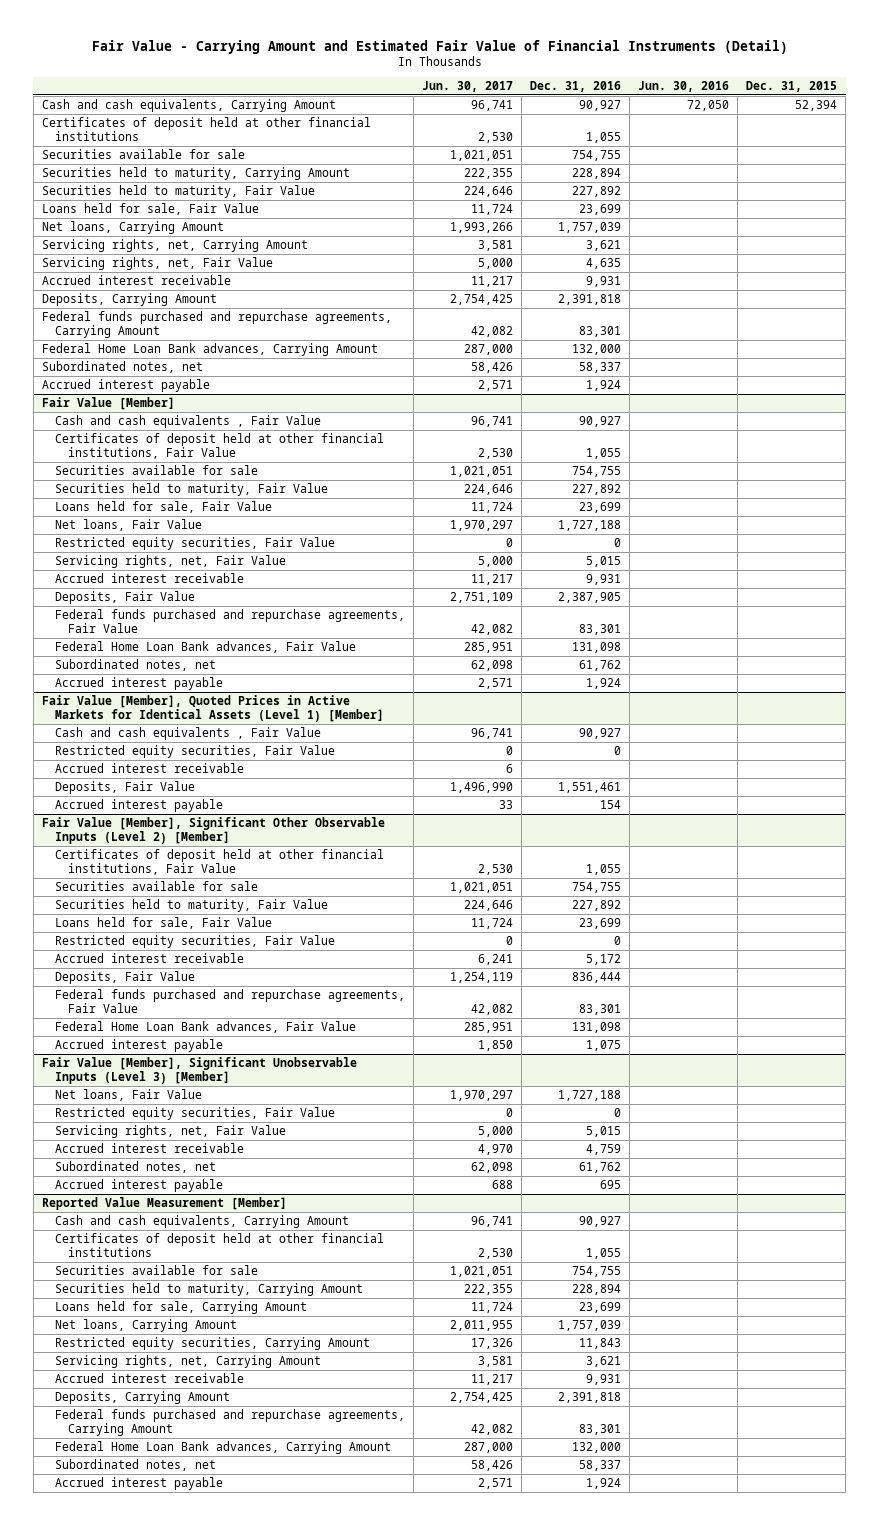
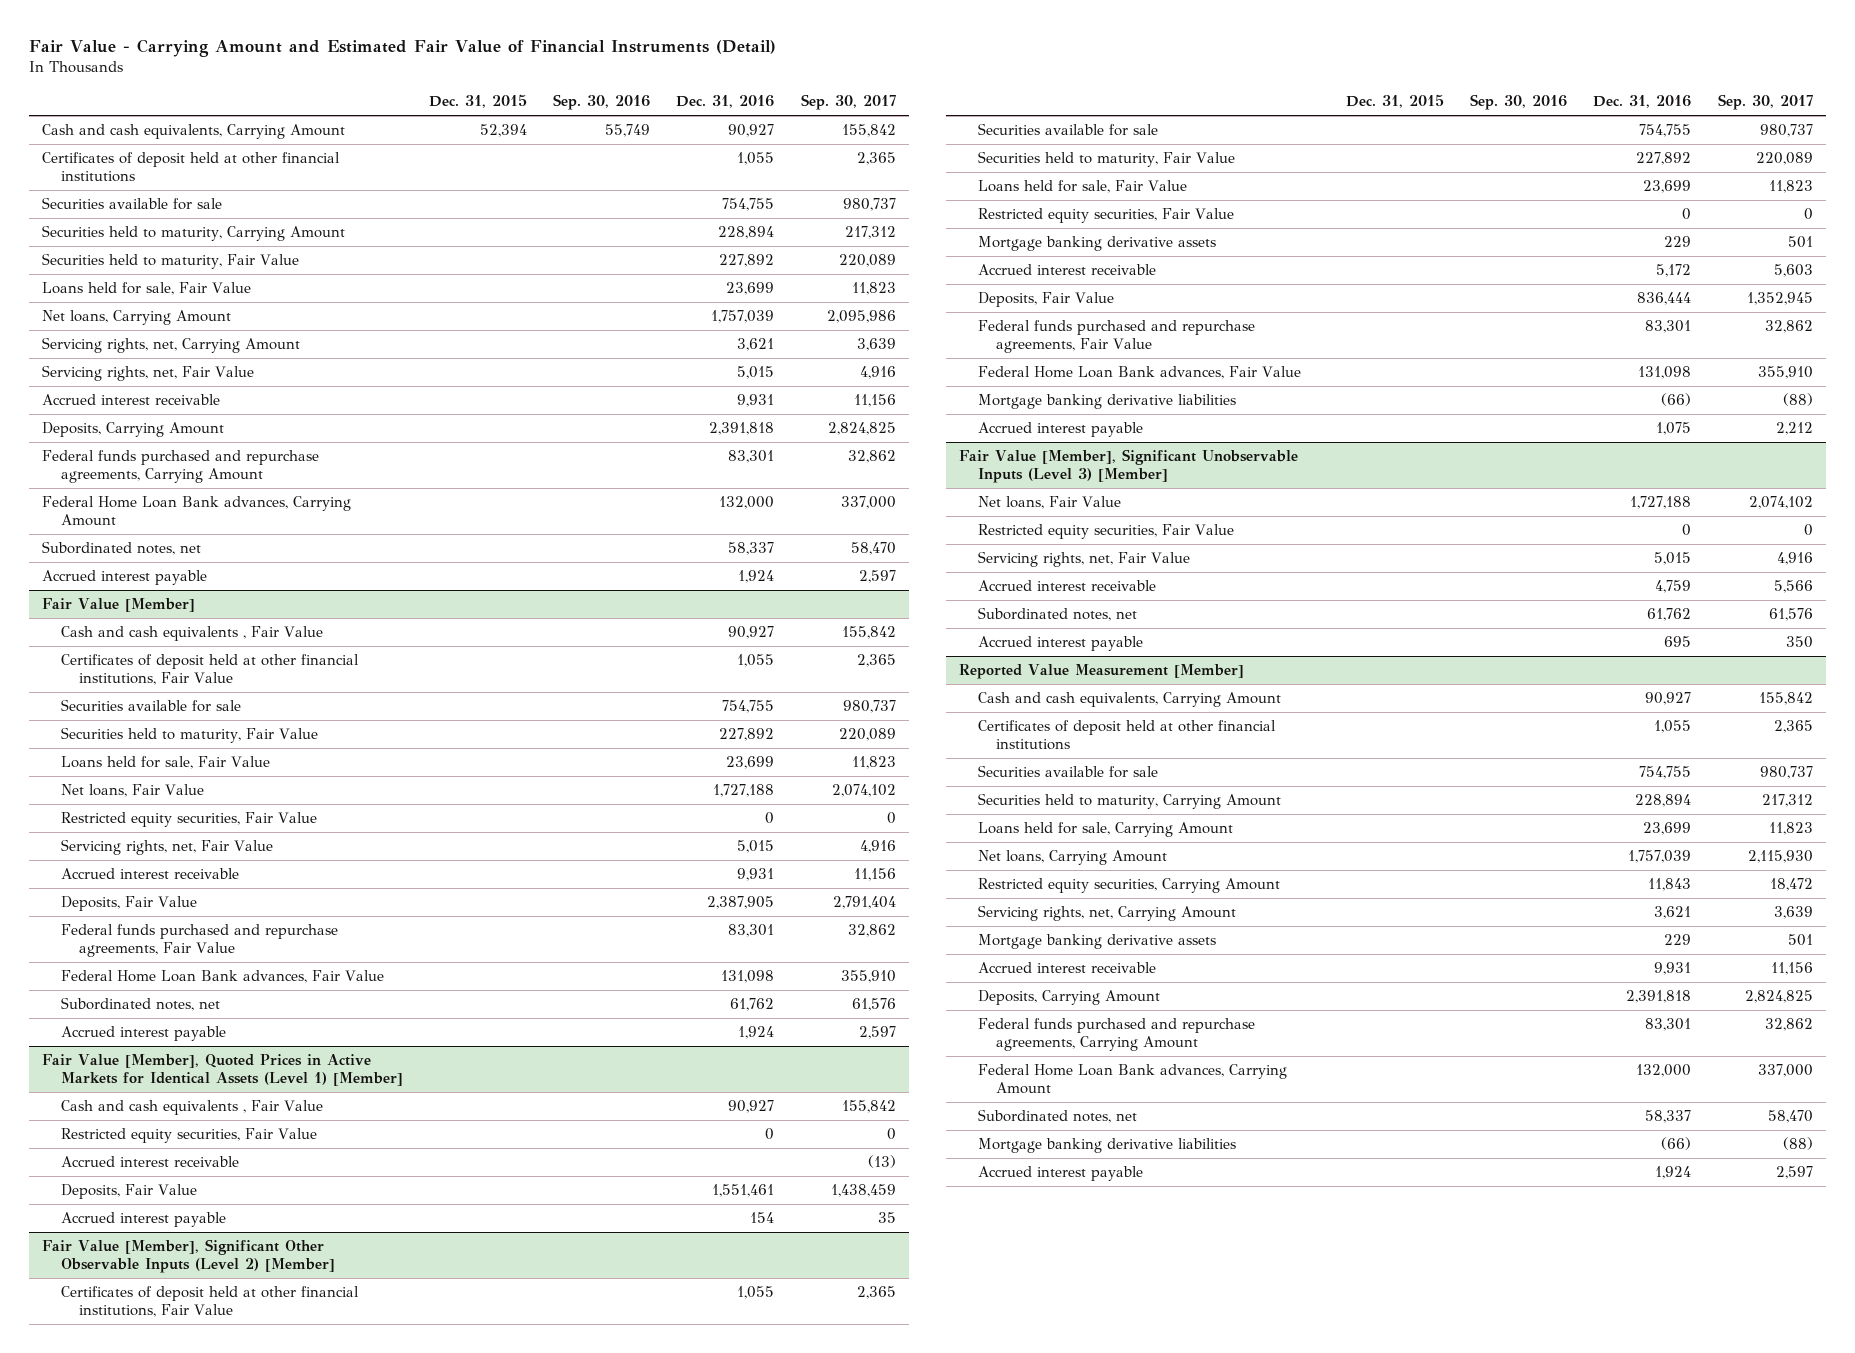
[422,81,514,93] Jun. 30, 2017 -> none
[638,81,730,93] Jun. 30, 2016 -> none
none -> [553,94,651,111] Sep. 30, 2016
none -> [800,94,896,111] Sep. 30, 2017
[586,258,622,270] 4,635 -> [737,366,775,380] 5,015
none -> [977,236,1216,252] Mortgage banking derivative assets
none -> [977,394,1236,410] Mortgage banking derivative liabilities
none -> [977,934,1216,950] Mortgage banking derivative assets
none -> [977,1138,1236,1154] Mortgage banking derivative liabilities

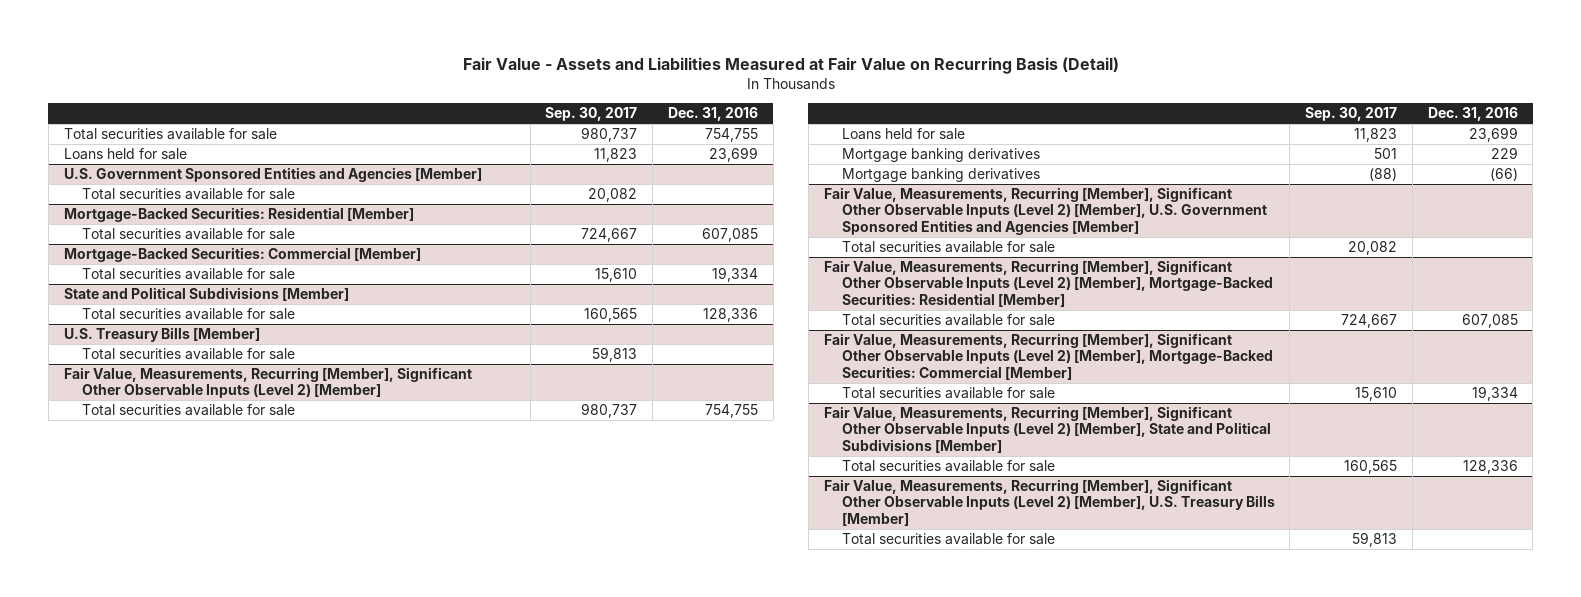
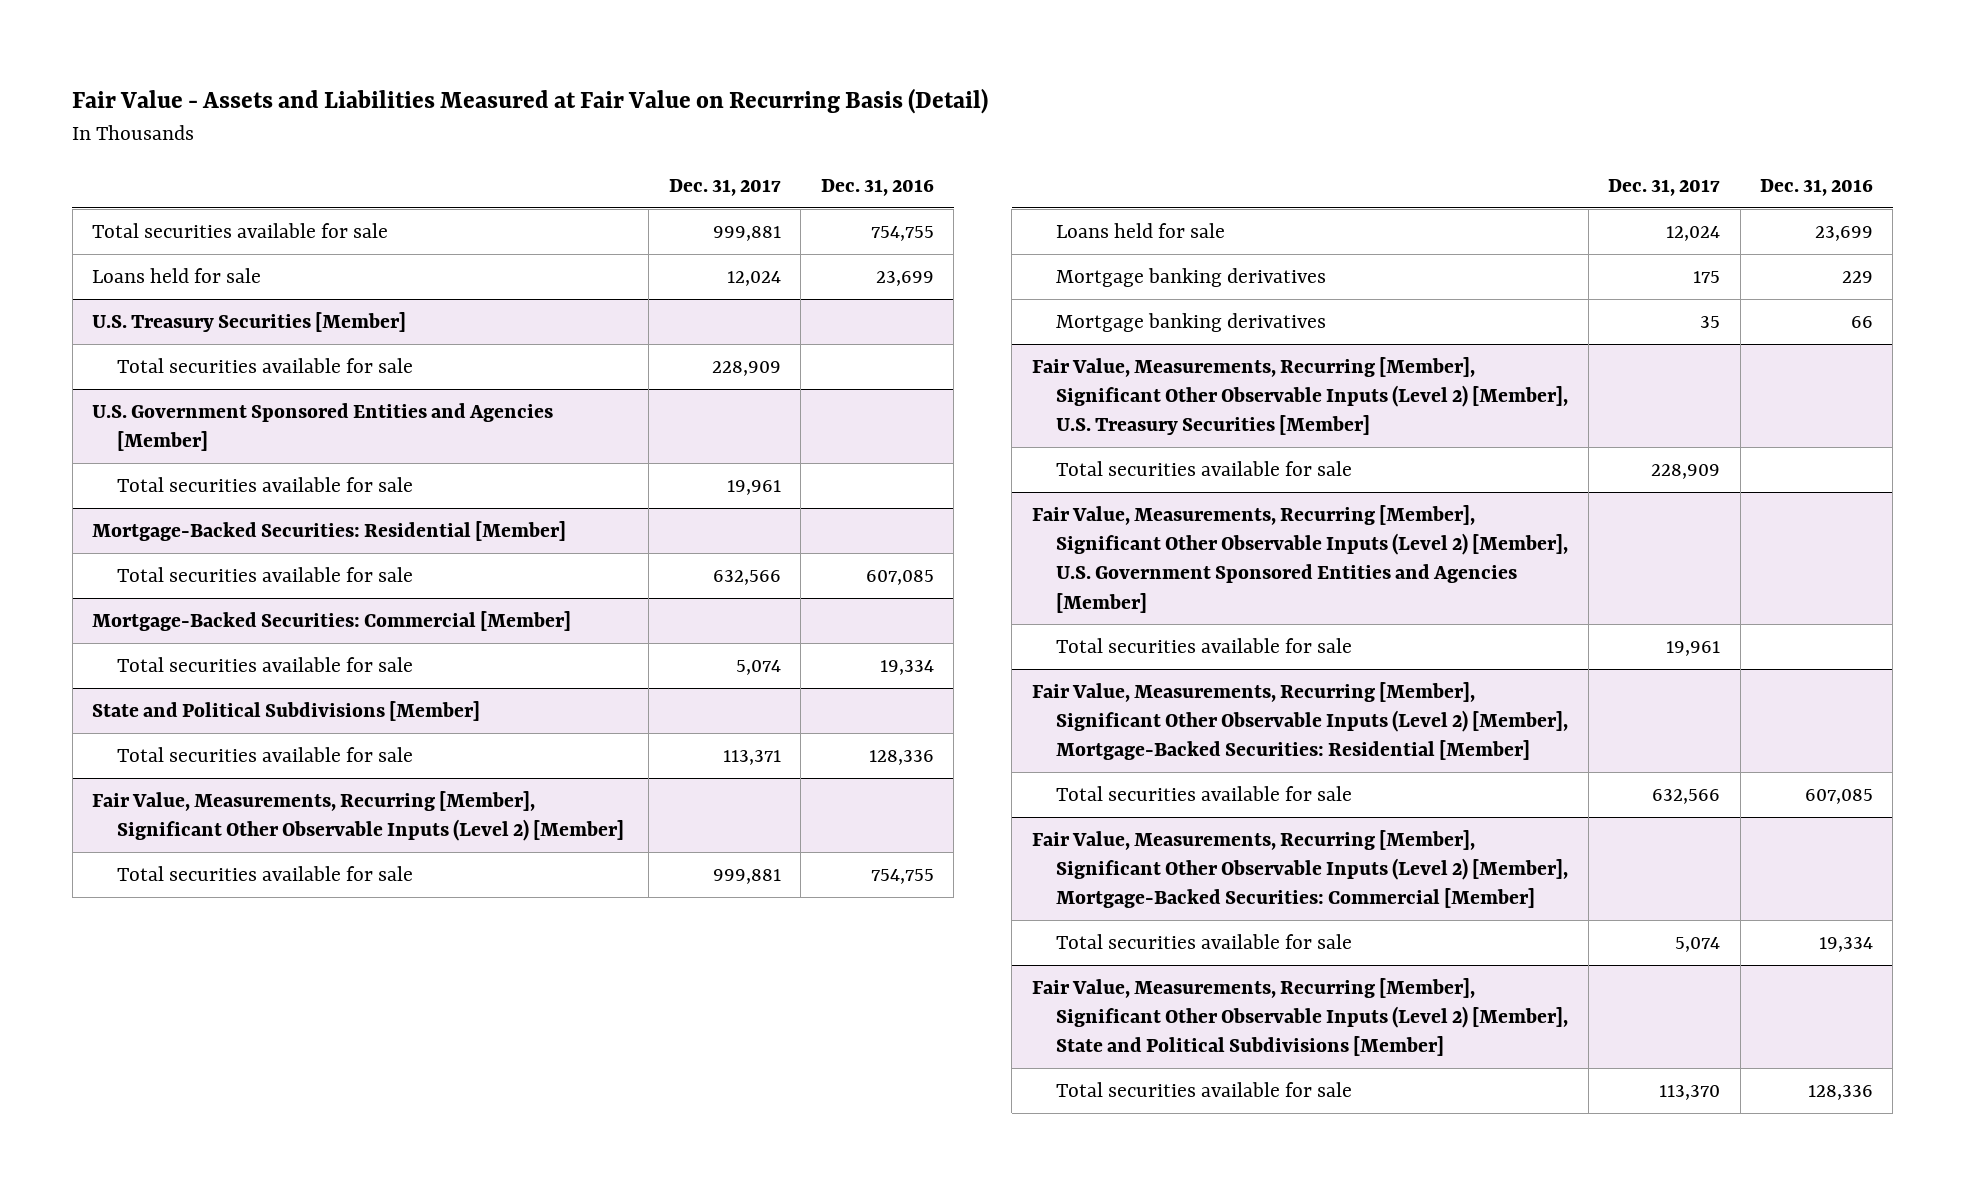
[545,107,638,122] Sep. 30, 2017 -> none
none -> [668,178,781,196] Dec. 31, 2017
none -> [92,311,407,332] U.S. Treasury Securities [Member]
none -> [117,357,414,373] Total securities available for sale
[63,327,260,343] U.S. Treasury Bills [Member] -> none
[81,348,295,361] Total securities available for sale -> none
[1489,168,1518,182] (66) -> [1851,315,1874,328] 66
none -> [1031,356,1569,436] Fair Value, Measurements, Recurring [Member], Significant Other Observable Inputs (Level 2) [Member], U.S. Treasury Securities [Member]
none -> [1056,460,1353,476] Total securities available for sale
[823,479,1275,526] Fair Value, Measurements, Recurring [Member], Significant Other Observable Inputs (Level 2) [Member], U.S. Treasury Bills [Member] -> none
[841,533,1055,546] Total securities available for sale -> none

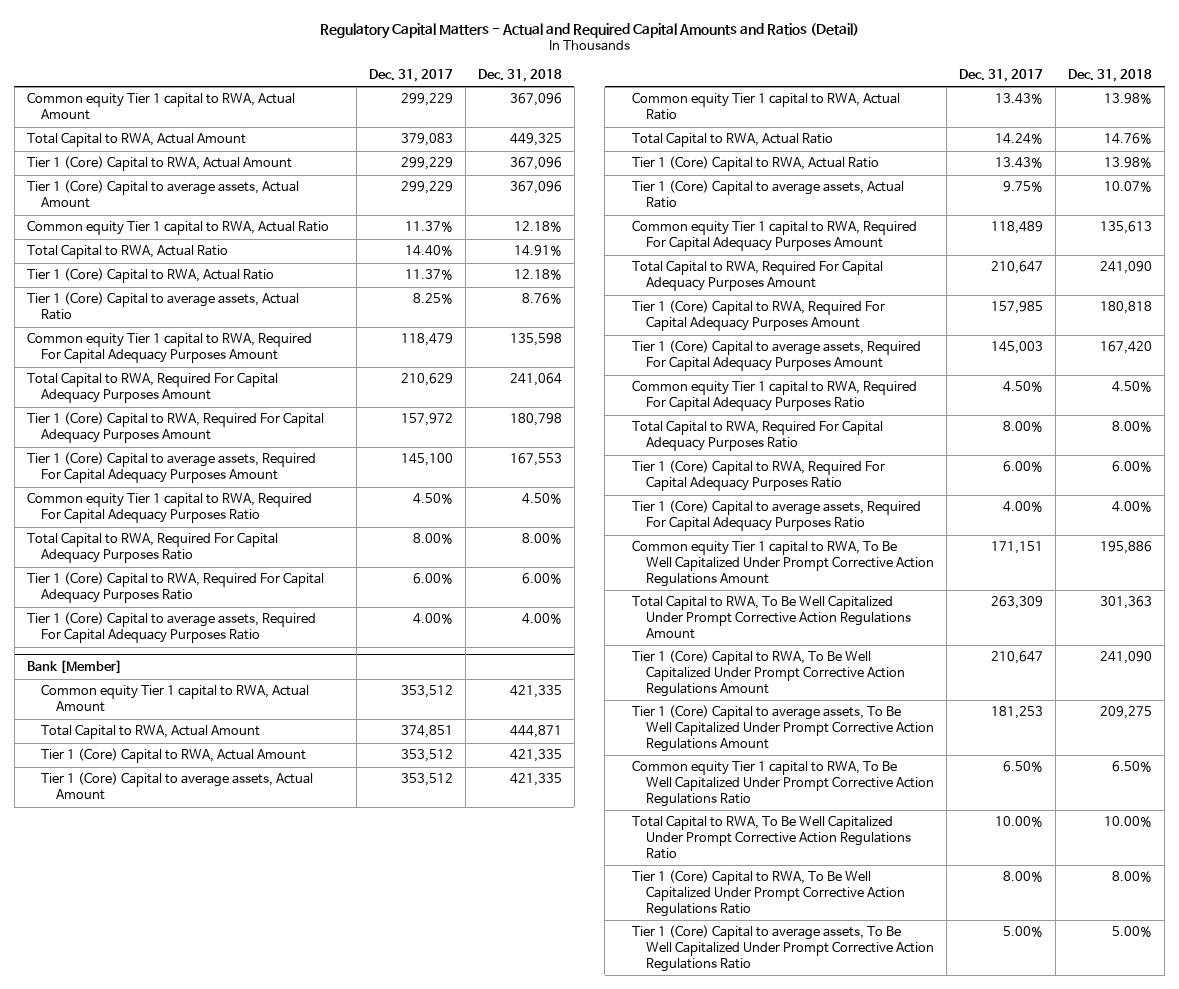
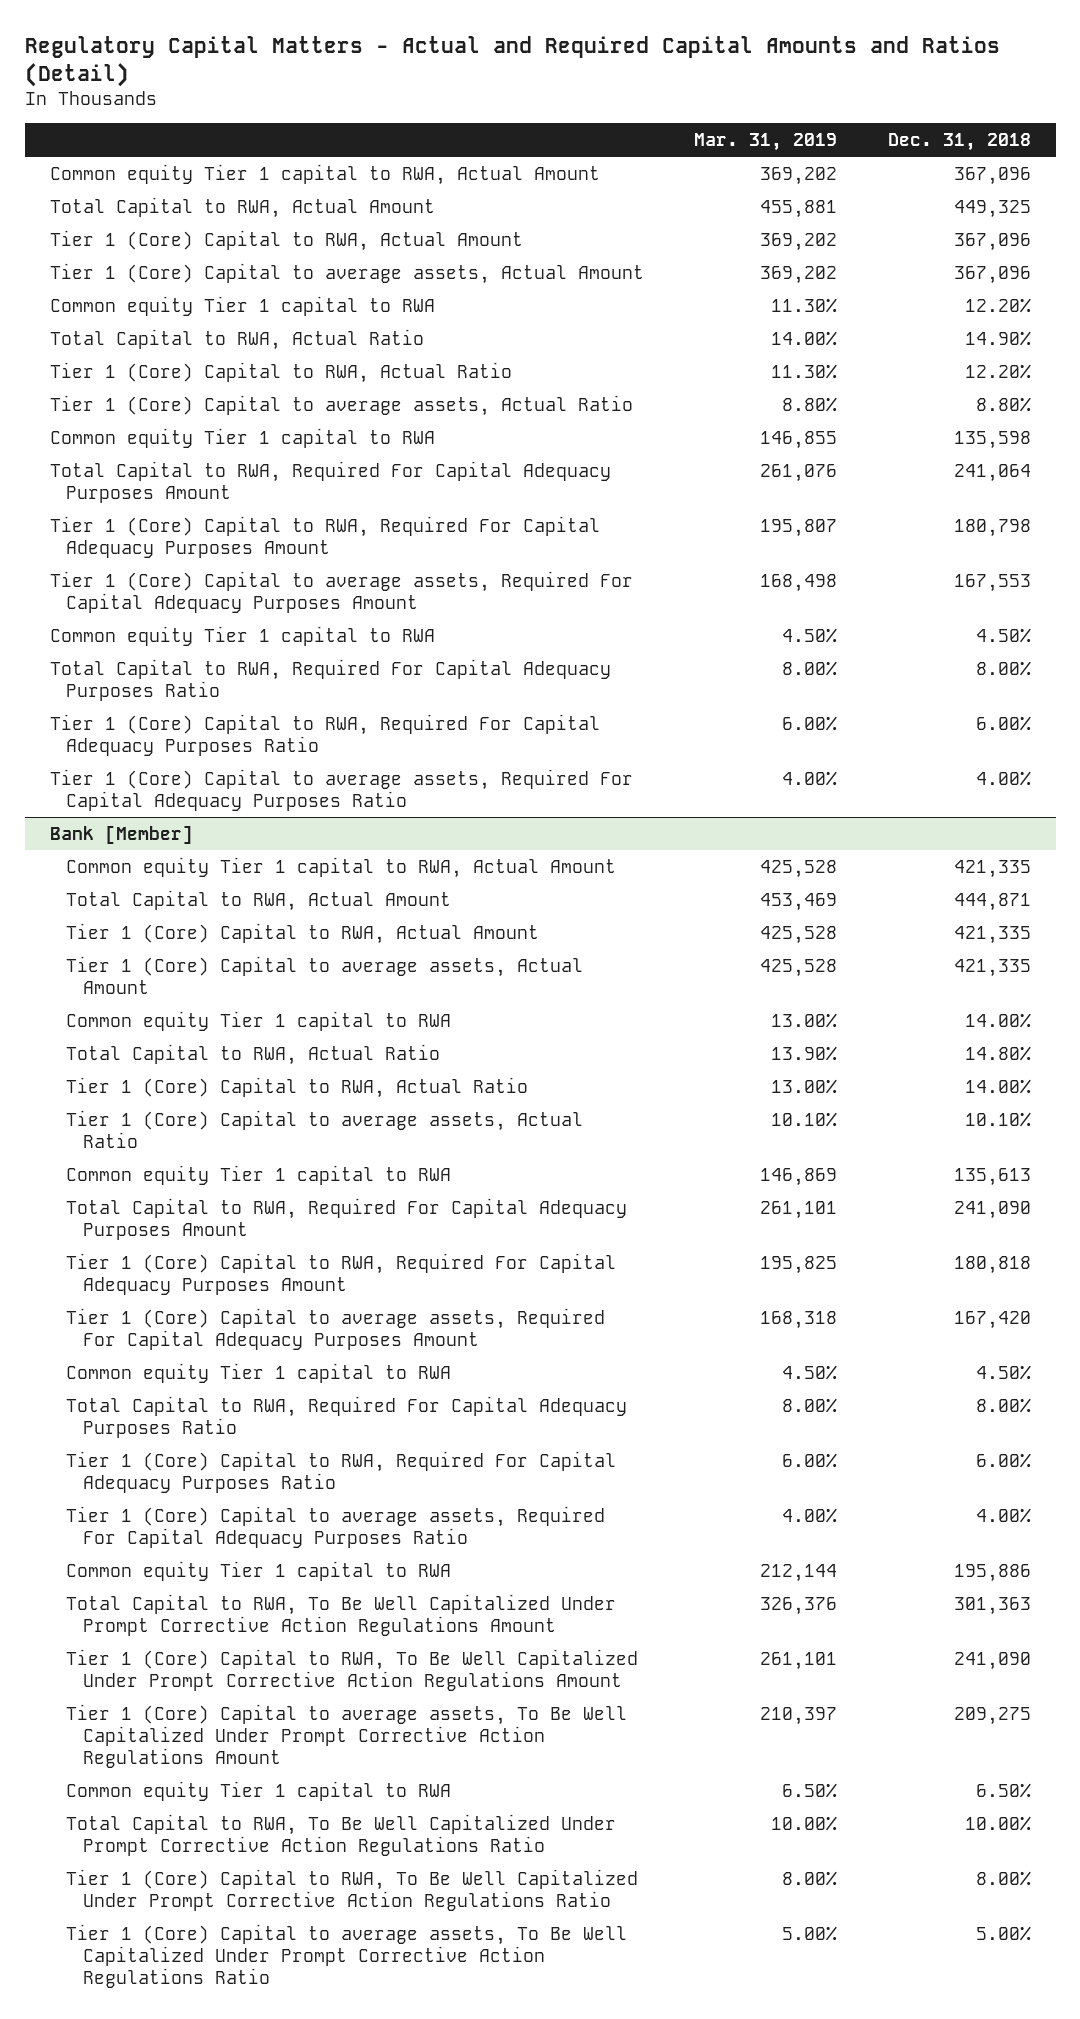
[368,68,453,82] Dec. 31, 2017 -> none
none -> [694,133,838,152] Mar. 31, 2019
[26,220,329,236] Common equity Tier 1 capital to RWA, Actual Ratio -> [49,295,435,316] Common equity Tier 1 capital to RWA
[513,221,562,233] 12.18% -> [964,297,1031,313] 12.20%
[513,245,562,257] 14.91% -> [964,330,1031,346] 14.90%
[513,269,562,281] 12.18% -> [964,363,1031,379] 12.20%
[521,293,562,305] 8.76% -> [975,396,1031,412] 8.80%
[26,332,312,363] Common equity Tier 1 capital to RWA, Required For Capital Adequacy Purposes Amount -> [49,427,435,448] Common equity Tier 1 capital to RWA
[26,492,312,523] Common equity Tier 1 capital to RWA, Required For Capital Adequacy Purposes Ratio -> [49,625,435,646] Common equity Tier 1 capital to RWA
[631,92,900,120] Common equity Tier 1 capital to RWA, Actual Ratio -> [66,1010,452,1031] Common equity Tier 1 capital to RWA
[1104,93,1153,105] 13.98% -> [964,1012,1031,1028] 14.00%
[1104,133,1153,145] 14.76% -> [964,1045,1031,1061] 14.80%
[1104,157,1153,169] 13.98% -> [964,1078,1031,1094] 14.00%
[1104,181,1153,193] 10.07% -> [964,1111,1031,1127] 10.10%
[631,220,917,251] Common equity Tier 1 capital to RWA, Required For Capital Adequacy Purposes Amount -> [66,1164,452,1185] Common equity Tier 1 capital to RWA
[631,380,917,411] Common equity Tier 1 capital to RWA, Required For Capital Adequacy Purposes Ratio -> [66,1362,452,1383] Common equity Tier 1 capital to RWA
[631,540,935,587] Common equity Tier 1 capital to RWA, To Be Well Capitalized Under Prompt Corrective Action Regulations Amount -> [66,1560,452,1581] Common equity Tier 1 capital to RWA
[631,760,935,807] Common equity Tier 1 capital to RWA, To Be Well Capitalized Under Prompt Corrective Action Regulations Ratio -> [66,1780,452,1801] Common equity Tier 1 capital to RWA

